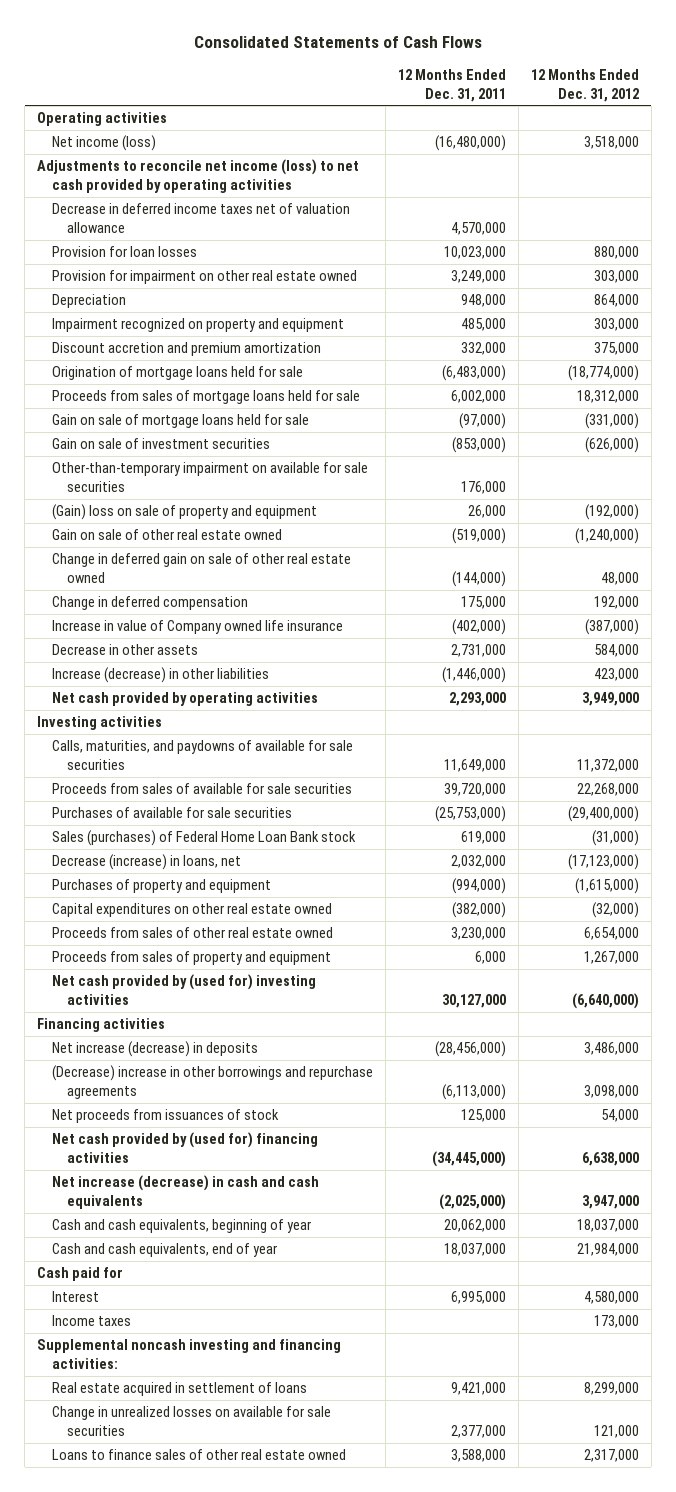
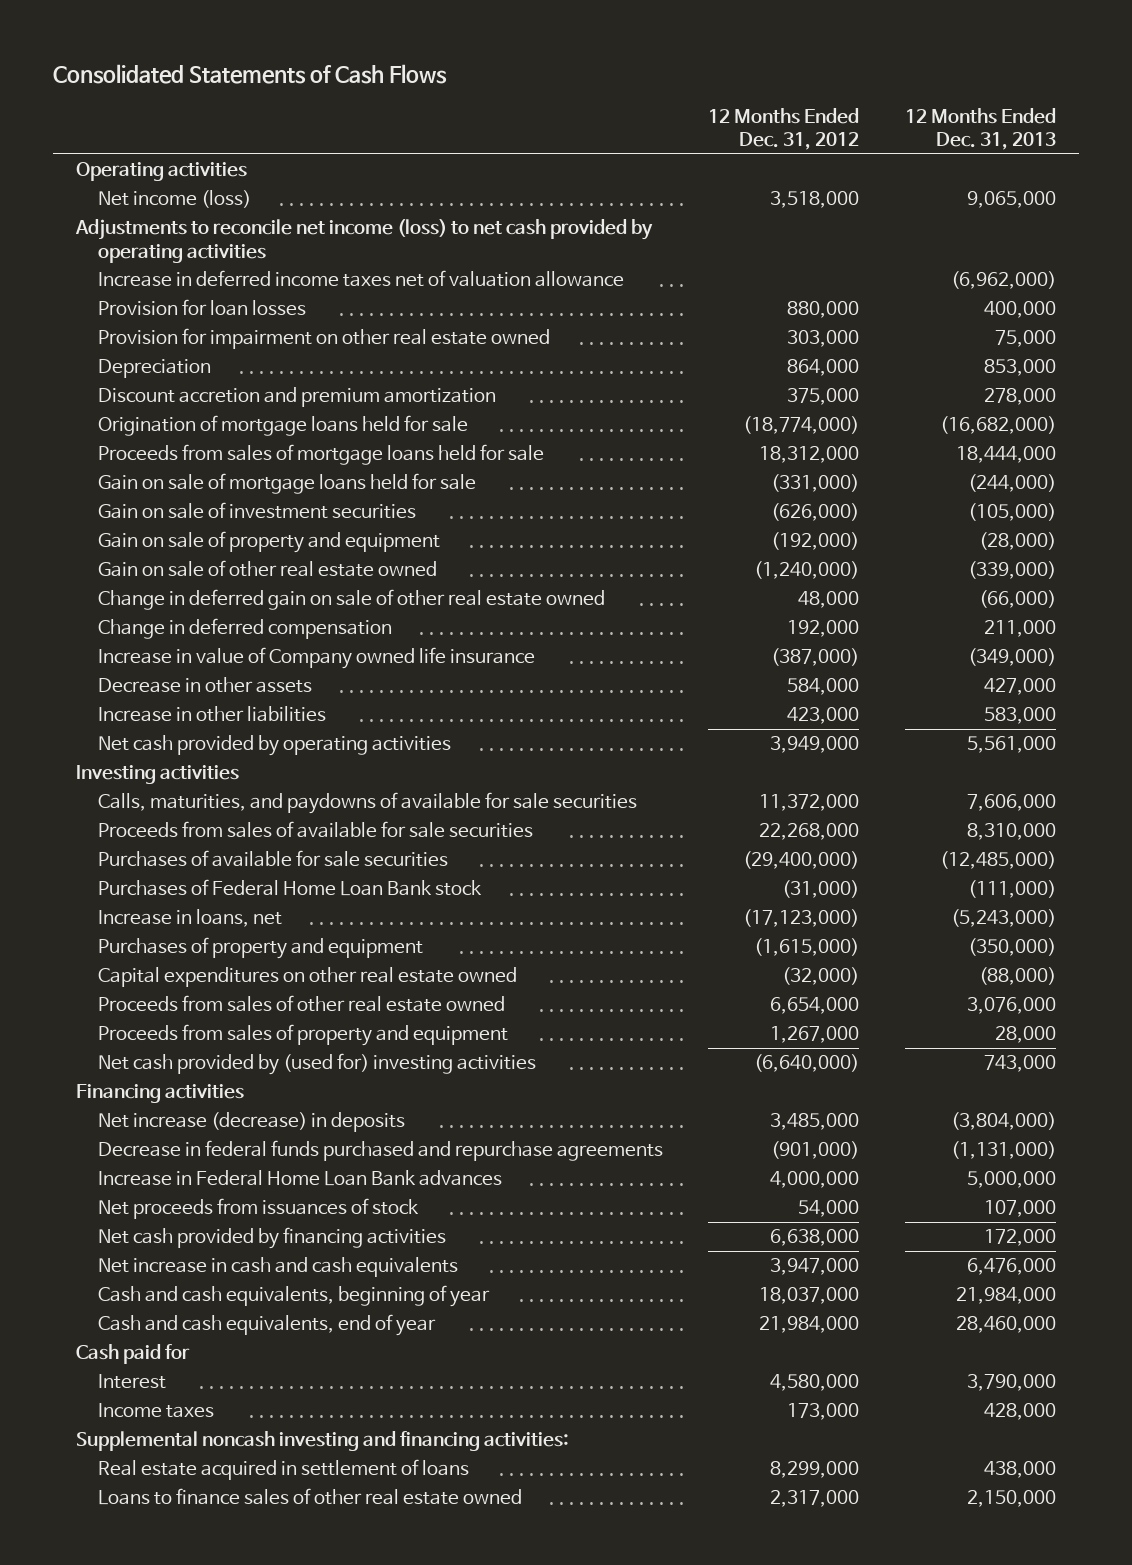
[398,68,507,102] 12 Months Ended Dec. 31, 2011 -> none
none -> [904,107,1056,150] 12 Months Ended Dec. 31, 2013
[52,203,351,234] Decrease in deferred income taxes net of valuation allowance -> [97,270,624,288] Increase in deferred income taxes net of valuation allowance
[52,318,345,333] Impairment recognized on property and equipment -> none
[52,462,369,493] Other-than-temporary impairment on available for sale securities -> none
[52,504,318,521] (Gain) loss on sale of property and equipment -> [97,531,440,554] Gain on sale of property and equipment
[52,667,270,684] Increase (decrease) in other liabilities -> [97,706,326,723] Increase in other liabilities
[52,830,357,847] Sales (purchases) of Federal Home Loan Bank stock -> [97,879,482,897] Purchases of Federal Home Loan Bank stock
[52,854,242,871] Decrease (increase) in loans, net -> [97,909,282,928] Increase in loans, net
[583,1042,639,1056] 3,486,000 -> [770,1113,860,1131] 3,485,000
[52,1065,374,1100] (Decrease) increase in other borrowings and repurchase agreements -> [97,1140,663,1162] Decrease in federal funds purchased and repurchase agreements
[583,1085,639,1099] 3,098,000 -> [771,1141,860,1160] (901,000)
none -> [97,1170,502,1187] Increase in Federal Home Loan Bank advances
[52,1132,319,1164] Net cash provided by (used for) financing activities -> [97,1227,446,1250] Net cash provided by financing activities
[52,1175,320,1210] Net increase (decrease) in cash and cash equivalents -> [97,1257,458,1278] Net increase in cash and cash equivalents
[52,1406,332,1437] Change in unrealized losses on available for sale securities -> none

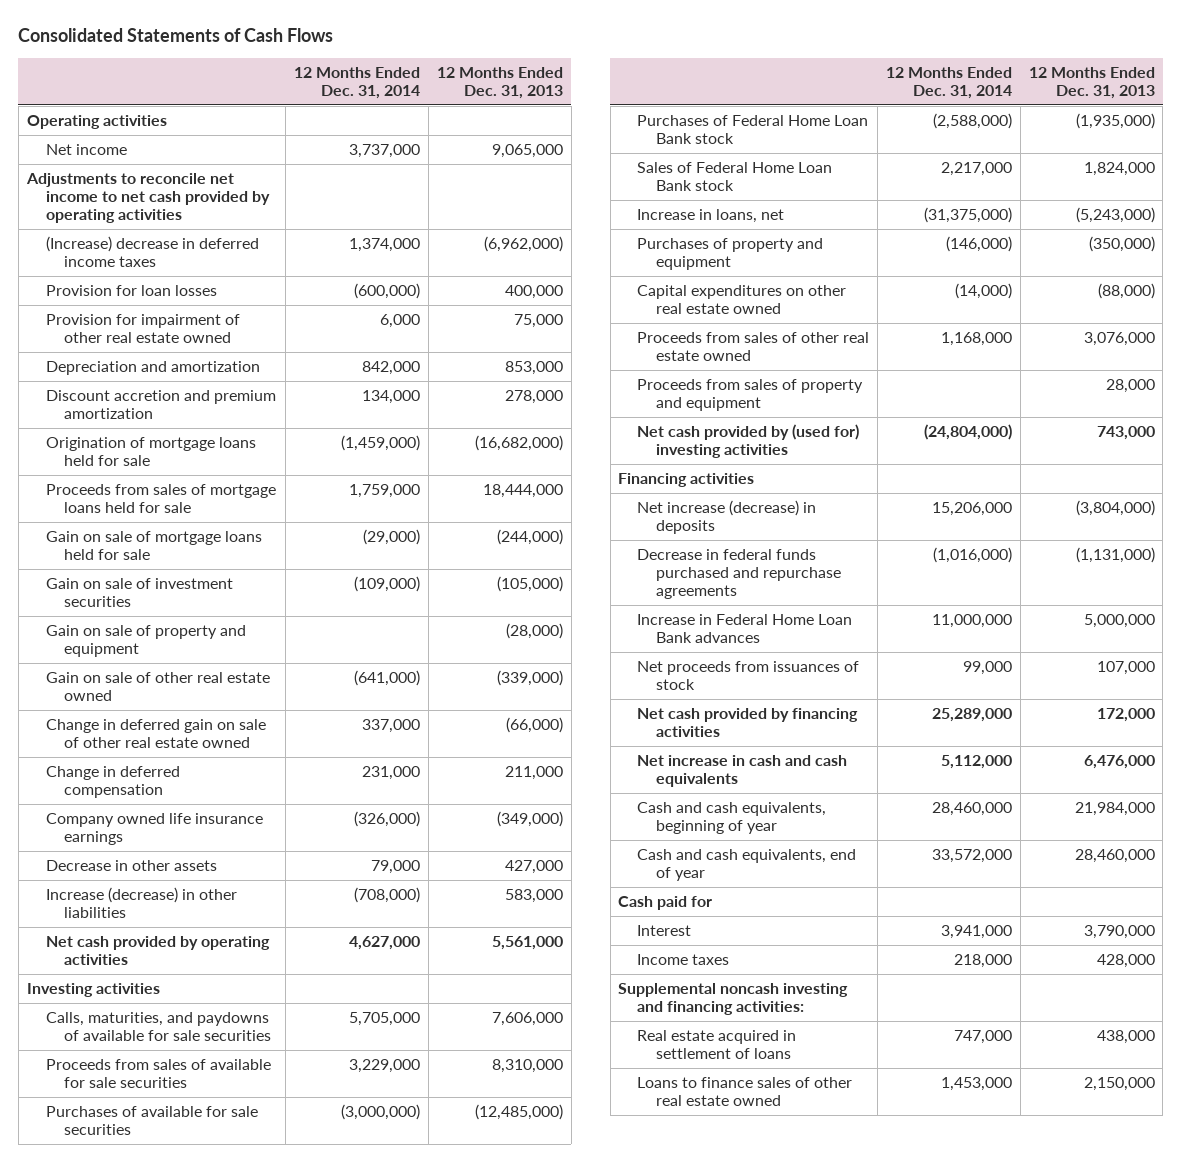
[708,107,860,150] 12 Months Ended Dec. 31, 2012 -> none
none -> [294,66,421,100] 12 Months Ended Dec. 31, 2014
[97,190,251,209] Net income (loss) -> [45,144,127,156] Net income
[74,219,653,263] Adjustments to reconcile net income (loss) to net cash provided by operating activities -> [25,173,270,224] Adjustments to reconcile net income to net cash provided by operating activities
[97,270,624,288] Increase in deferred income taxes net of valuation allowance -> [45,236,259,268] (Increase) decrease in deferred income taxes
[97,328,550,350] Provision for impairment on other real estate owned -> [45,314,240,344] Provision for impairment of other real estate owned
[97,359,211,379] Depreciation -> [45,361,260,376] Depreciation and amortization
[97,647,535,670] Increase in value of Company owned life insurance -> [45,813,263,846] Company owned life insurance earnings
[97,706,326,723] Increase in other liabilities -> [45,887,237,919] Increase (decrease) in other liabilities
[967,880,1056,899] (111,000) -> [1075,113,1155,130] (1,935,000)
none -> [637,162,833,192] Sales of Federal Home Loan Bank stock

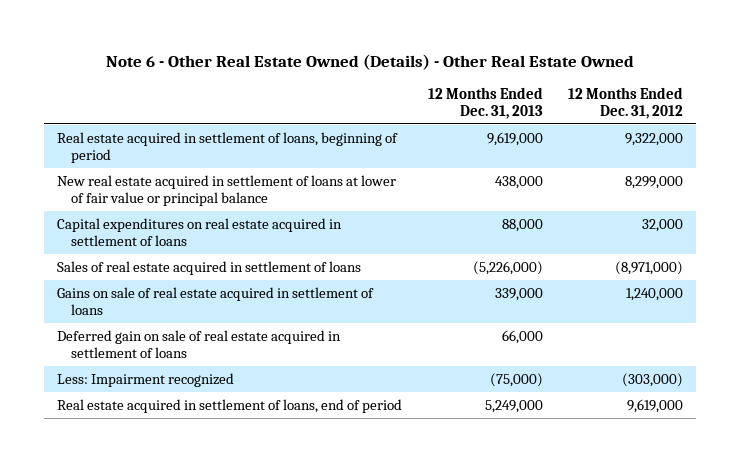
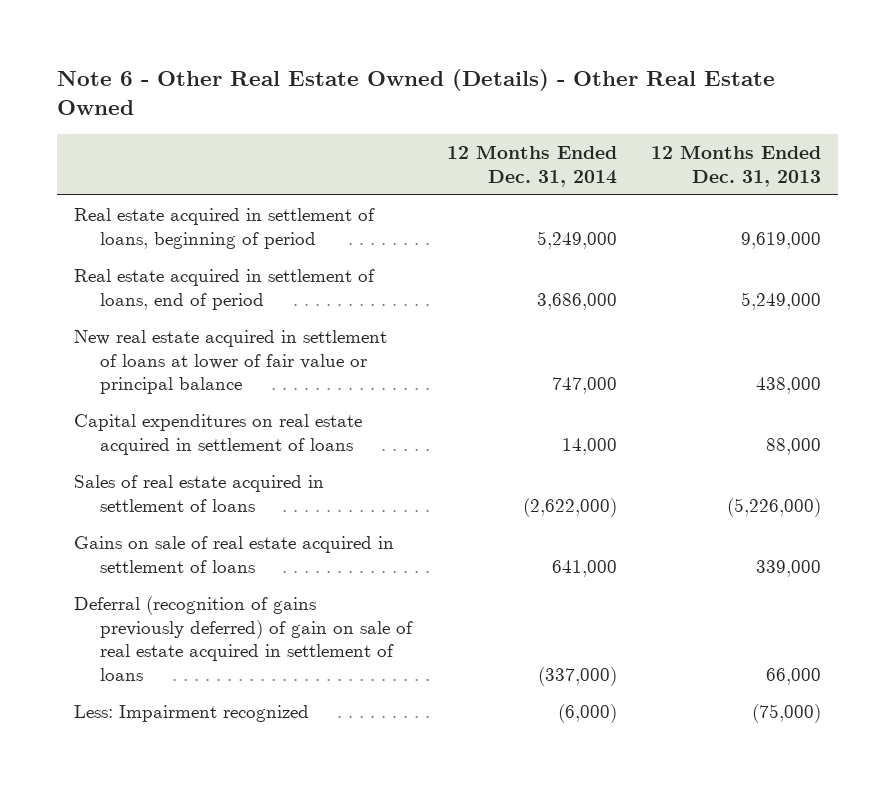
[567,86,683,119] 12 Months Ended Dec. 31, 2012 -> none
none -> [446,145,617,187] 12 Months Ended Dec. 31, 2014
[57,398,403,413] Real estate acquired in settlement of loans, end of period -> [73,269,375,310] Real estate acquired in settlement of loans, end of period
[57,329,342,358] Deferred gain on sale of real estate acquired in settlement of loans -> [73,596,414,681] Deferral (recognition of gains previously deferred) of gain on sale of real estate acquired in settlement of loans

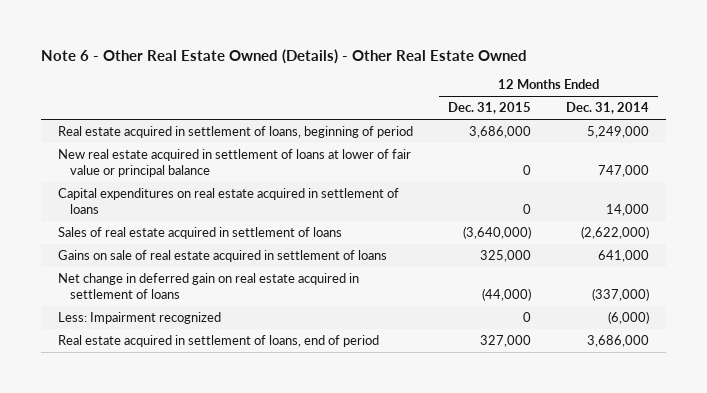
[651,145,822,187] 12 Months Ended Dec. 31, 2013 -> none
none -> [448,102,532,115] Dec. 31, 2015
[73,596,414,681] Deferral (recognition of gains previously deferred) of gain on sale of real estate acquired in settlement of loans -> [58,273,360,299] Net change in deferred gain on real estate acquired in settlement of loans
[73,269,375,310] Real estate acquired in settlement of loans, end of period -> [58,335,380,348] Real estate acquired in settlement of loans, end of period

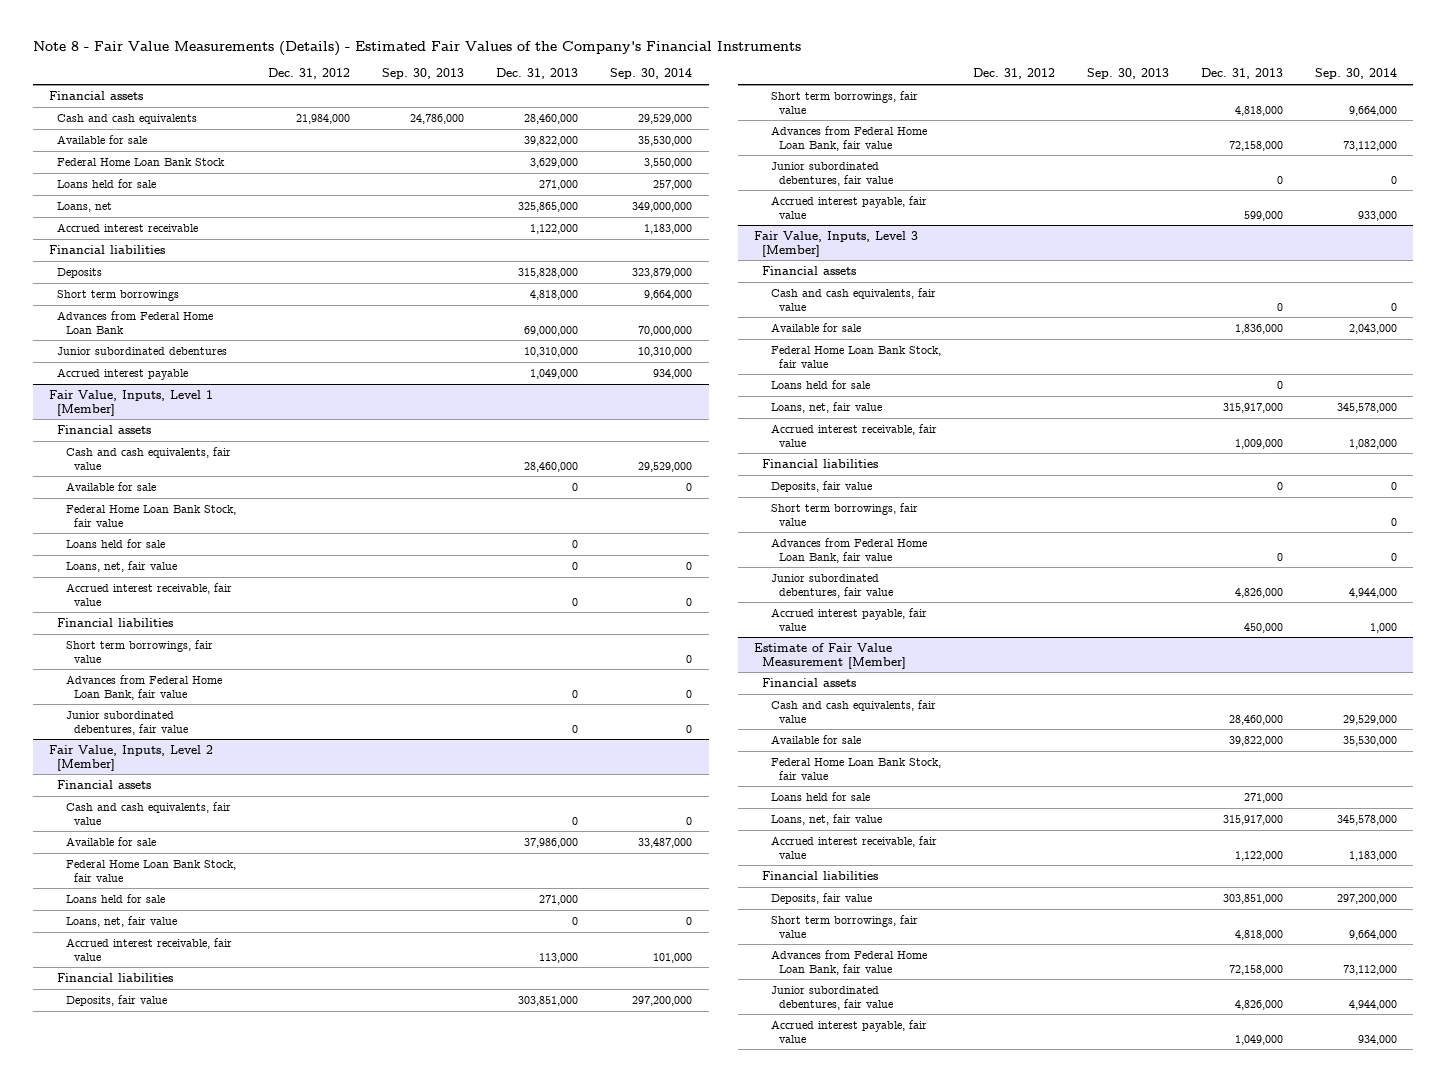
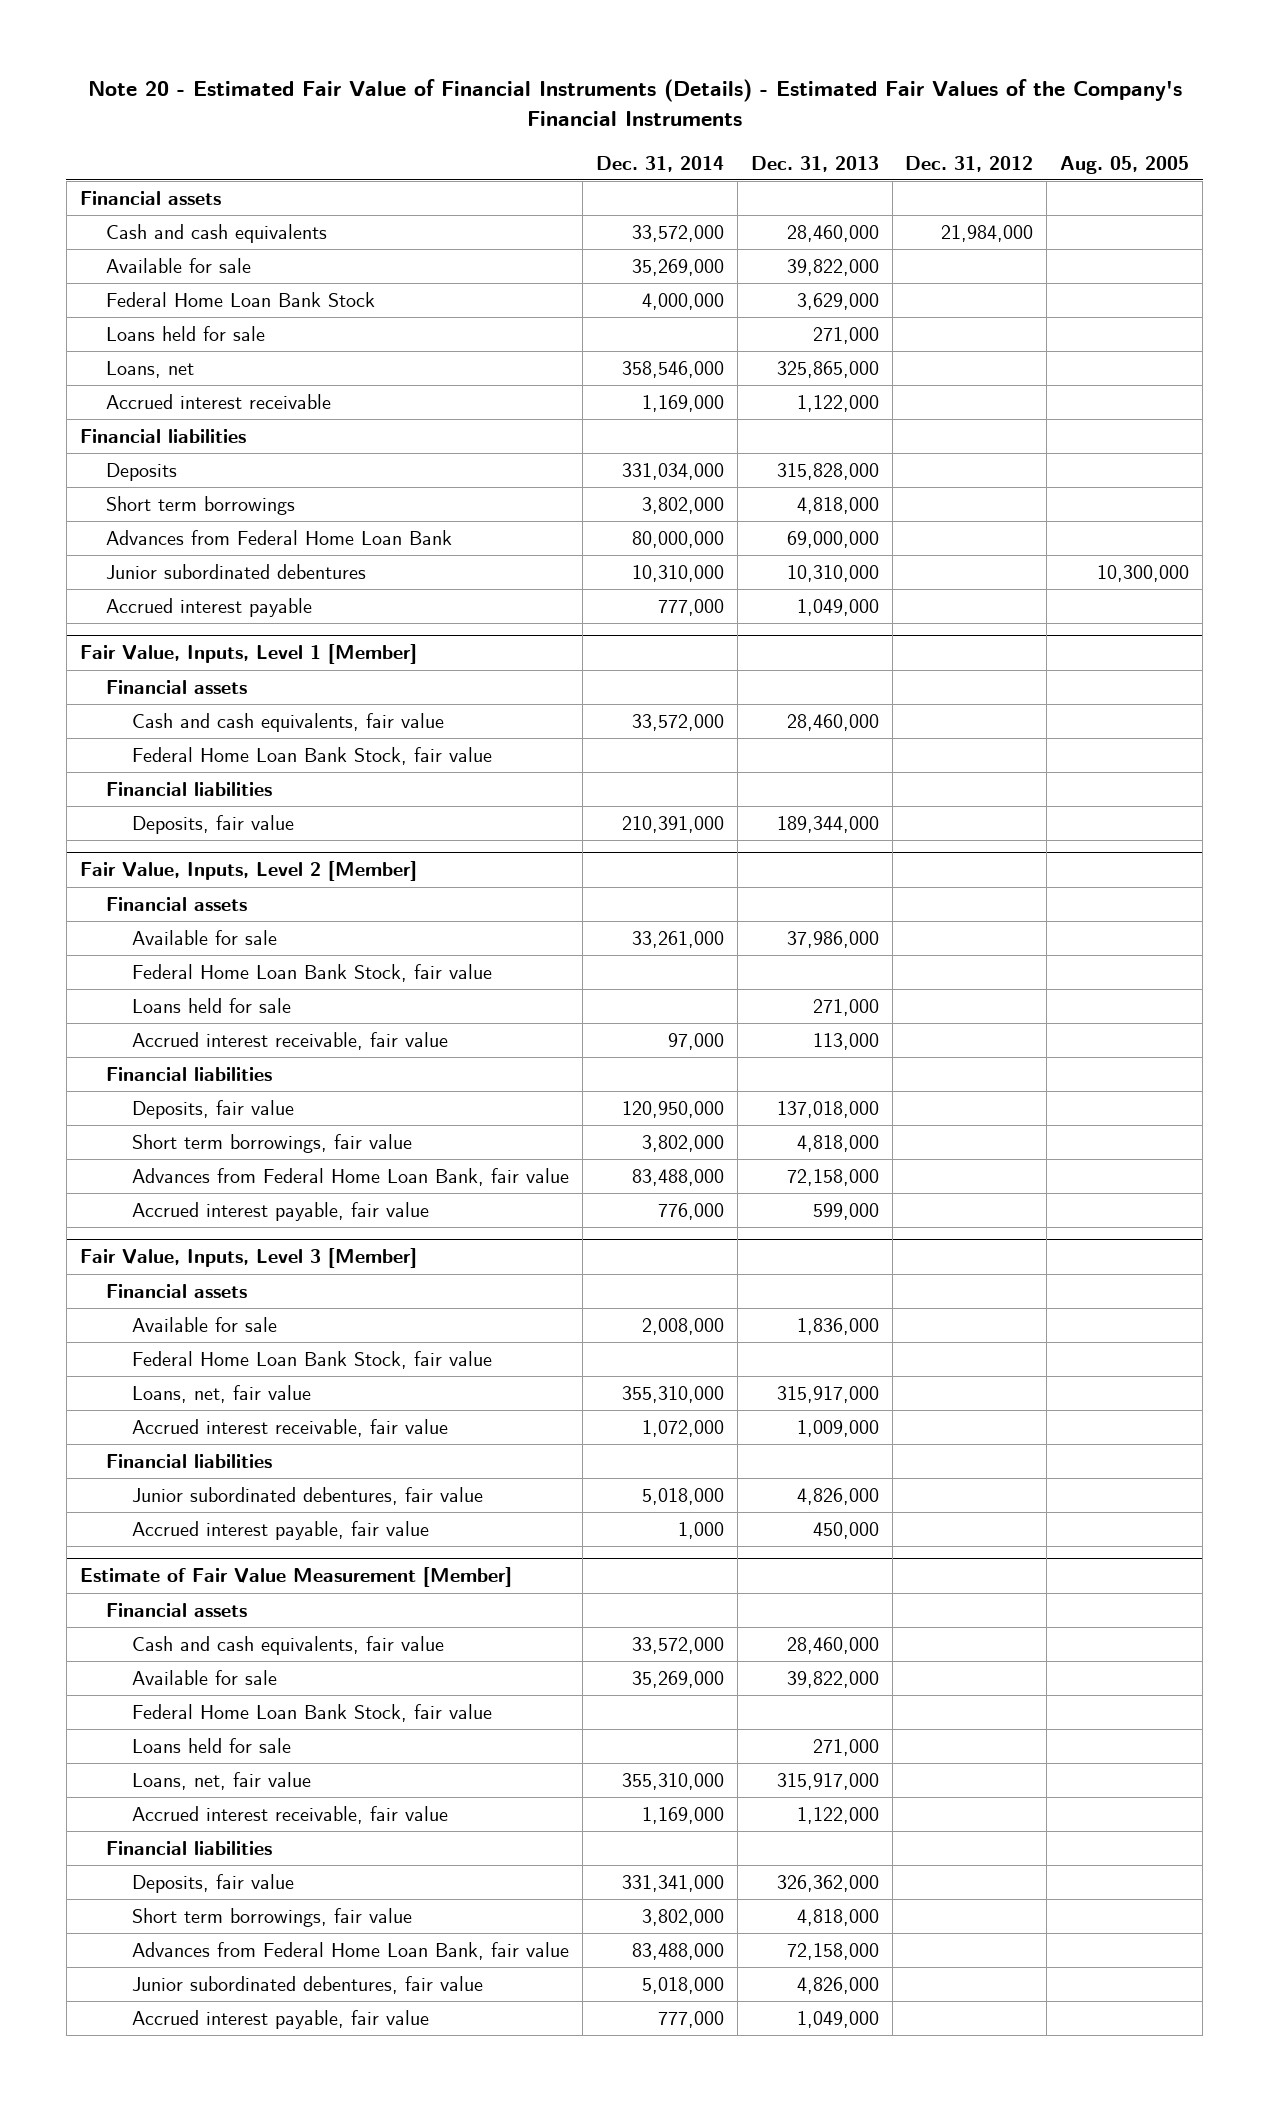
[32,40,801,56] Note 8 - Fair Value Measurements (Details) - Estimated Fair Values of the Company's Financial Instruments -> [87,79,1182,127] Note 20 - Estimated Fair Value of Financial Instruments (Details) - Estimated Fair Values of the Company's Financial Instruments
[382,68,465,80] Sep. 30, 2013 -> none
[610,68,693,80] Sep. 30, 2014 -> none
none -> [595,155,724,172] Dec. 31, 2014
none -> [1060,155,1190,174] Aug. 05, 2005
[65,481,156,491] Available for sale -> none
[65,538,165,548] Loans held for sale -> none
[65,560,177,572] Loans, net, fair value -> none
[65,582,232,606] Accrued interest receivable, fair value -> none
[65,639,213,663] Short term borrowings, fair value -> none
[65,674,222,700] Advances from Federal Home Loan Bank, fair value -> none
[65,710,189,735] Junior subordinated debentures, fair value -> none
none -> [132,814,295,834] Deposits, fair value
[65,801,231,825] Cash and cash equivalents, fair value -> none
[65,915,177,927] Loans, net, fair value -> none
[518,995,579,1006] 303,851,000 -> [776,1100,879,1118] 137,018,000
[770,161,894,186] Junior subordinated debentures, fair value -> none
[770,287,936,311] Cash and cash equivalents, fair value -> none
[770,379,870,389] Loans held for sale -> none
[770,480,872,492] Deposits, fair value -> none
[770,502,918,526] Short term borrowings, fair value -> none
[770,537,927,563] Advances from Federal Home Loan Bank, fair value -> none
[1223,893,1284,904] 303,851,000 -> [776,1874,879,1892] 326,362,000

